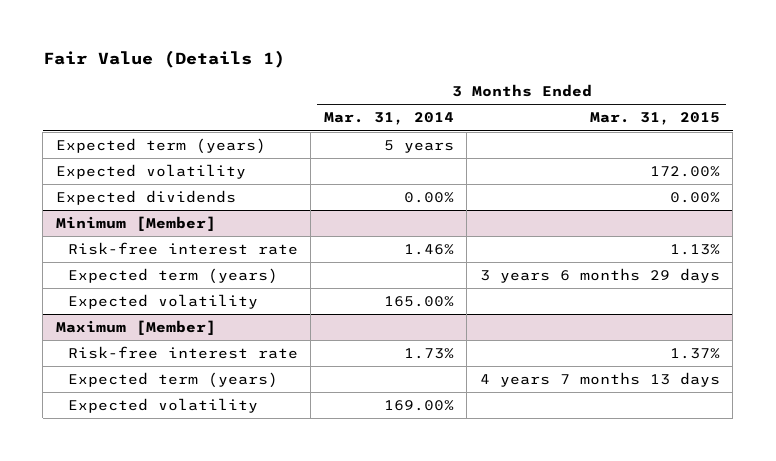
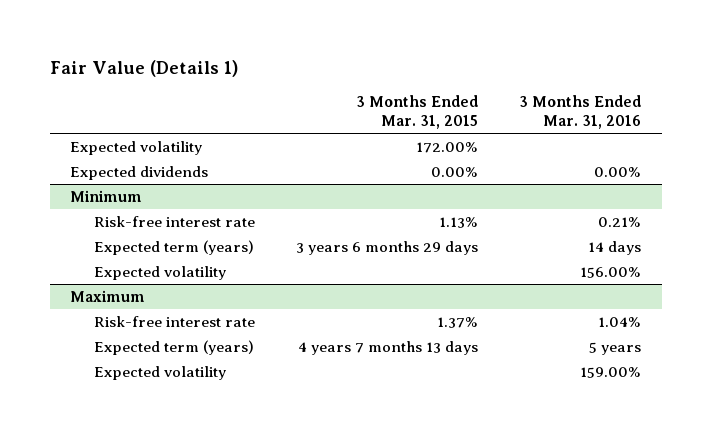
[323,112,454,126] Mar. 31, 2014 -> none
none -> [519,95,642,130] 3 Months Ended Mar. 31, 2016
[55,137,266,154] Expected term (years) -> none
[55,215,216,231] Minimum [Member] -> [70,190,143,203] Minimum
[55,319,216,335] Maximum [Member] -> [70,290,146,303] Maximum

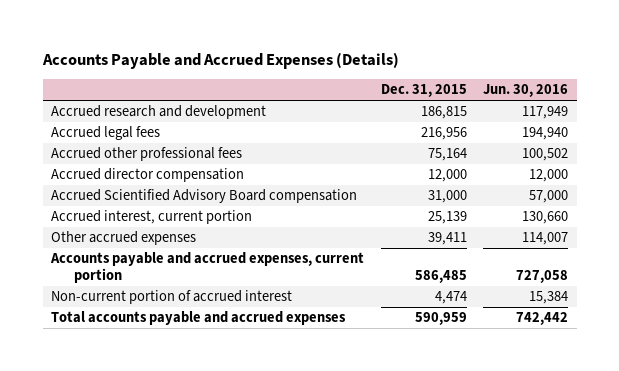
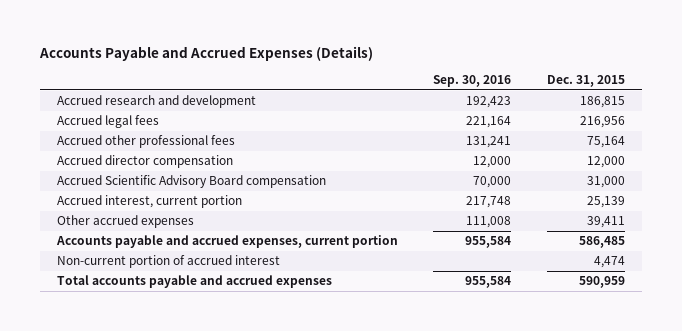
[483,84,569,98] Jun. 30, 2016 -> none
none -> [433,75,512,88] Sep. 30, 2016
[51,189,358,204] Accrued Scientified Advisory Board compensation -> [57,175,327,189] Accrued Scientific Advisory Board compensation

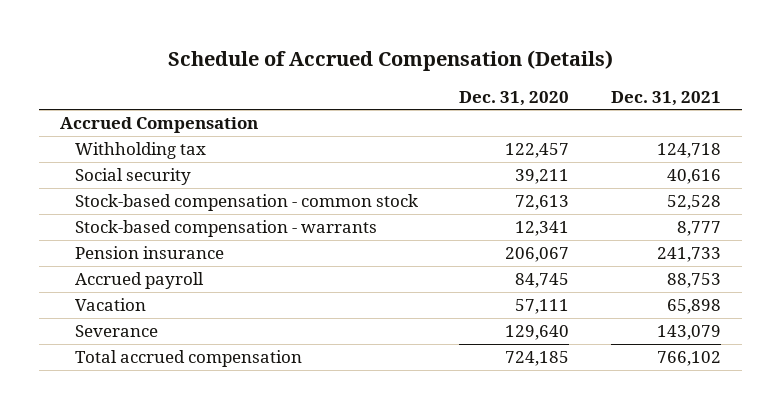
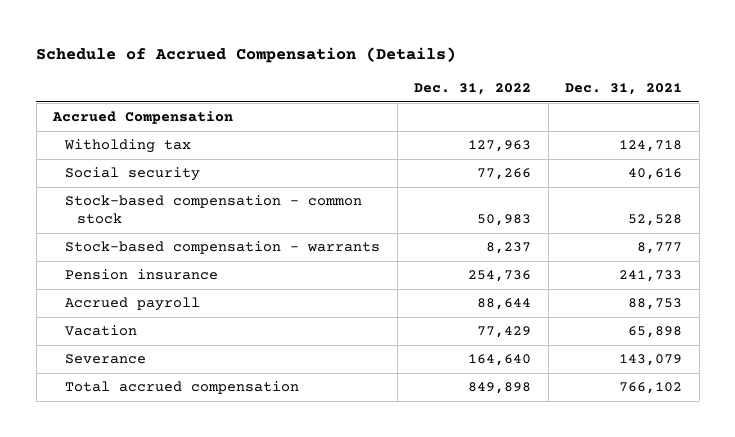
[459,90,570,106] Dec. 31, 2020 -> none
none -> [414,83,532,96] Dec. 31, 2022
[74,142,206,160] Withholding tax -> [64,139,192,154] Witholding tax

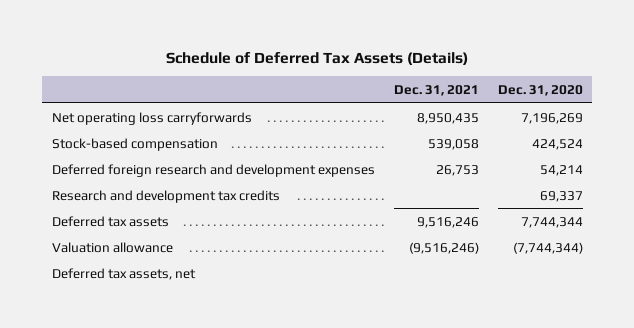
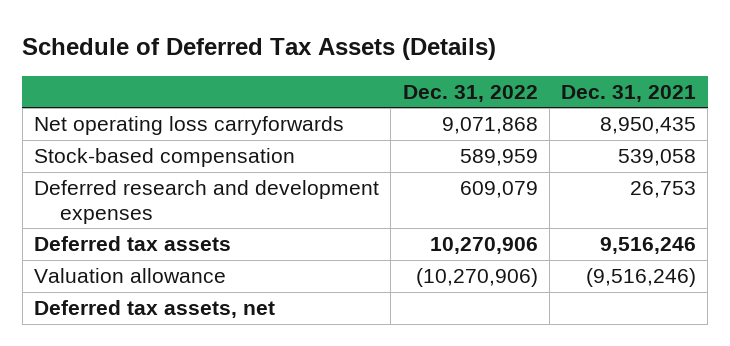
[497,84,583,96] Dec. 31, 2020 -> none
none -> [402,84,538,102] Dec. 31, 2022
[51,189,280,203] Research and development tax credits -> none
[51,163,375,177] Deferred foreign research and development expenses -> [34,179,380,224] Deferred research and development expenses

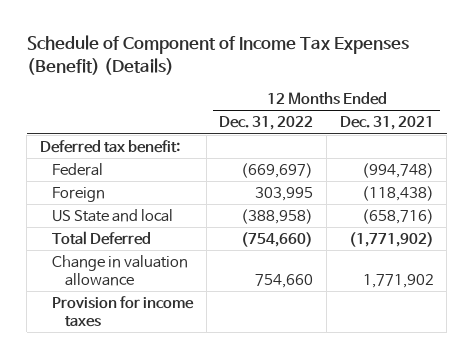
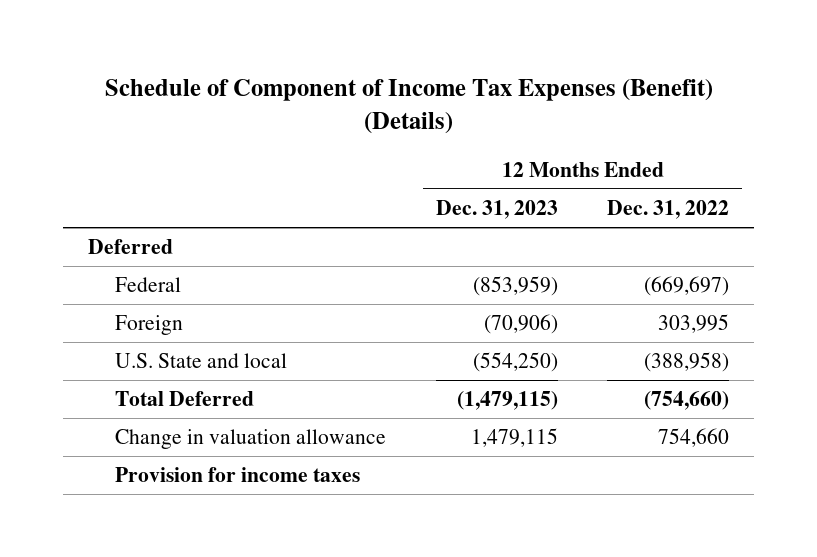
[339,116,434,131] Dec. 31, 2021 -> none
none -> [435,200,558,220] Dec. 31, 2023
[39,140,180,154] Deferred tax benefit: -> [87,239,173,255] Deferred
[52,209,174,223] US State and local -> [114,353,287,369] U.S. State and local

